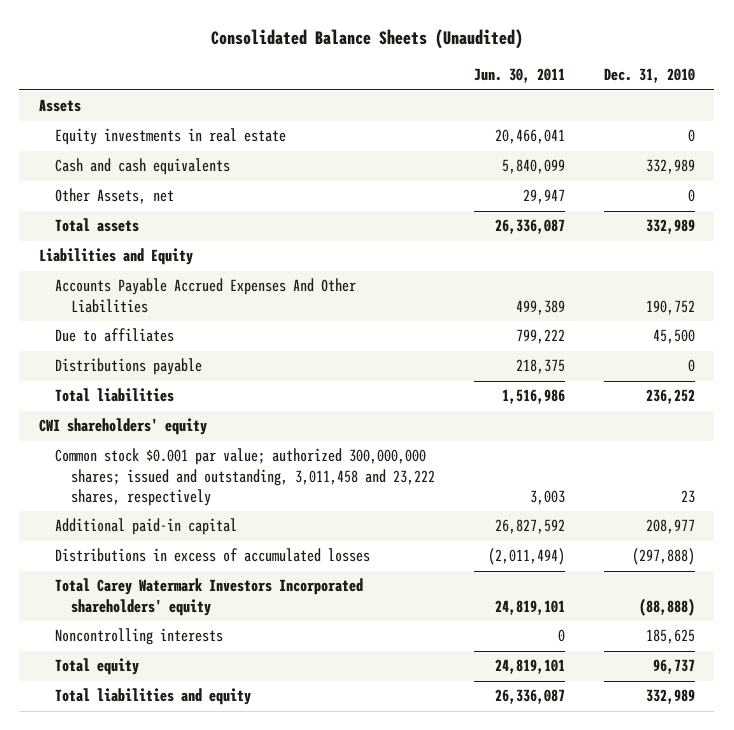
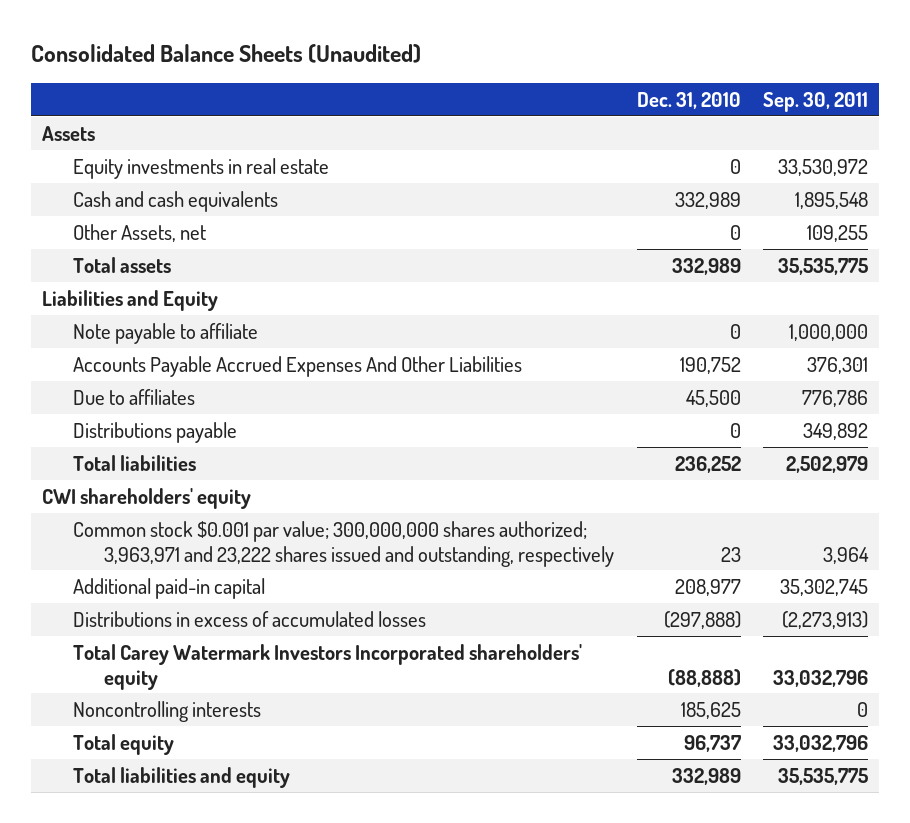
[473,68,565,84] Jun. 30, 2011 -> none
none -> [763,91,869,112] Sep. 30, 2011
none -> [72,322,258,344] Note payable to affiliate
[54,448,435,506] Common stock $0.001 par value; authorized 300,000,000 shares; issued and outstanding, 3,011,458 and 23,222 shares, respectively -> [72,520,615,567] Common stock $0.001 par value; 300,000,000 shares authorized; 3,963,971 and 23,222 shares issued and outstanding, respectively

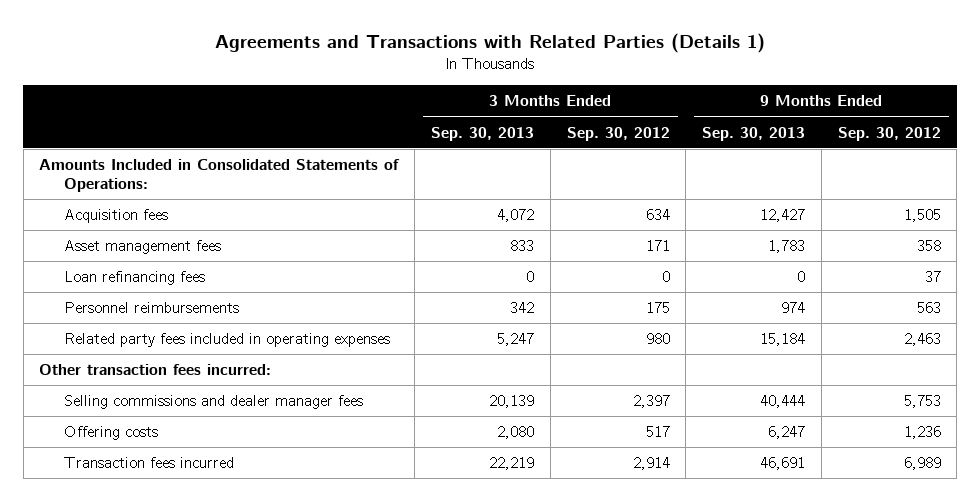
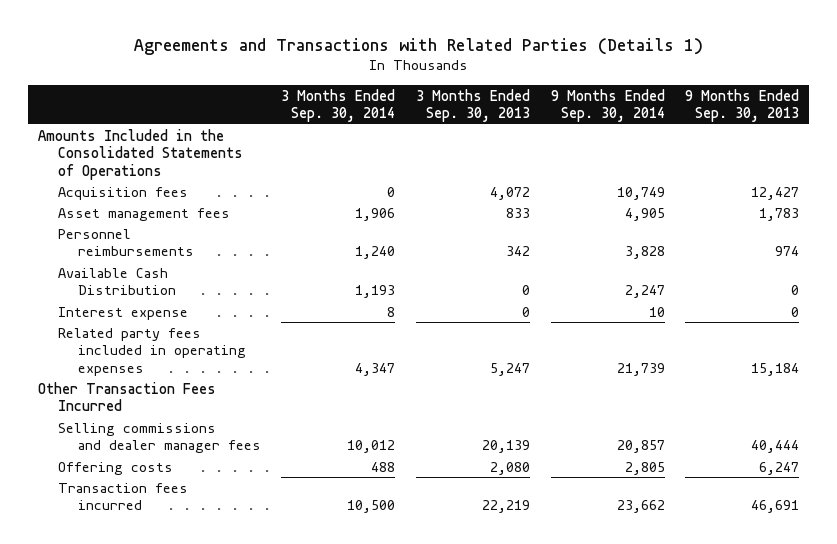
[566,126,670,141] Sep. 30, 2012 -> none
[837,126,941,141] Sep. 30, 2012 -> none
none -> [281,88,396,123] 3 Months Ended Sep. 30, 2014
none -> [550,88,665,123] 9 Months Ended Sep. 30, 2014
[39,159,401,192] Amounts Included in Consolidated Statements of Operations: -> [38,128,243,180] Amounts Included in the Consolidated Statements of Operations
[63,271,205,286] Loan refinancing fees -> none
none -> [57,267,176,296] Available Cash Distribution
none -> [57,306,188,320] Interest expense
[39,364,272,376] Other transaction fees incurred: -> [38,381,217,412] Other Transaction Fees Incurred

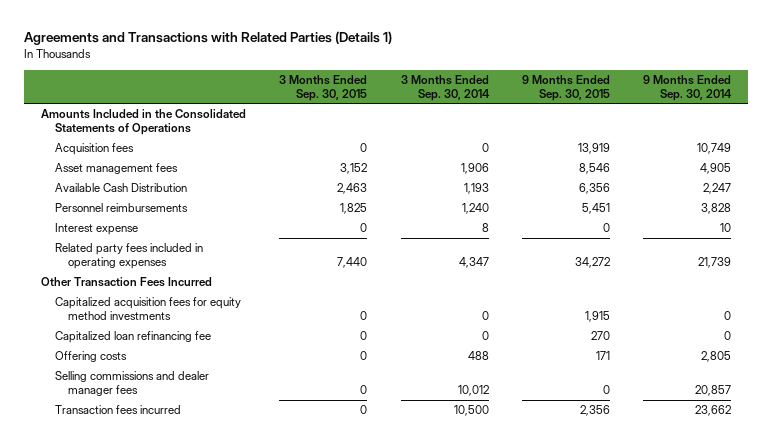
[415,88,530,123] 3 Months Ended Sep. 30, 2013 -> none
[685,88,800,123] 9 Months Ended Sep. 30, 2013 -> none
none -> [279,74,368,101] 3 Months Ended Sep. 30, 2015
none -> [522,74,611,101] 9 Months Ended Sep. 30, 2015
[57,228,194,257] Personnel reimbursements -> [54,203,188,213] Personnel reimbursements
none -> [54,297,241,321] Capitalized acquisition fees for equity method investments
none -> [54,331,211,344] Capitalized loan refinancing fee
[57,422,261,454] Selling commissions and dealer manager fees -> [54,371,209,397] Selling commissions and dealer manager fees

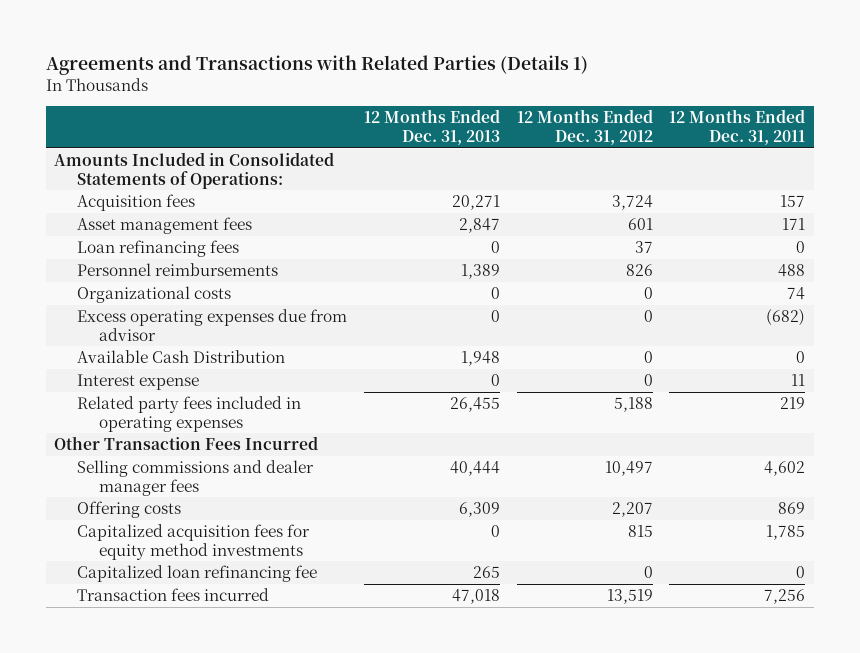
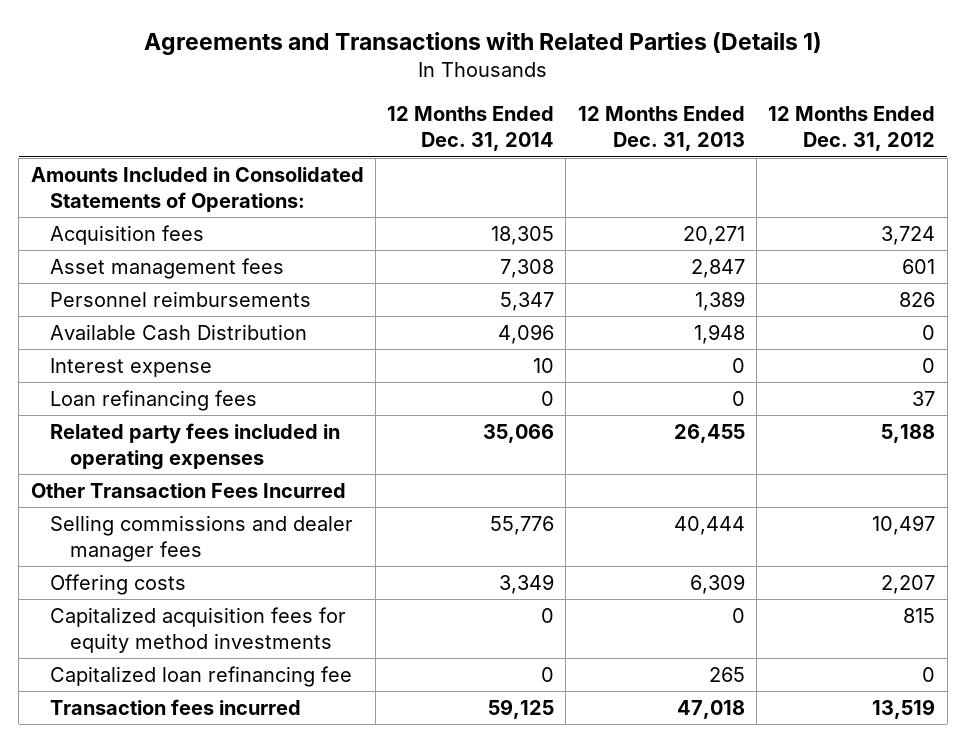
[669,109,806,145] 12 Months Ended Dec. 31, 2011 -> none
none -> [387,106,555,152] 12 Months Ended Dec. 31, 2014
[76,285,231,303] Organizational costs -> none
[76,308,347,341] Excess operating expenses due from advisor -> none
[76,239,239,257] Loan refinancing fees -> [50,389,258,411] Loan refinancing fees

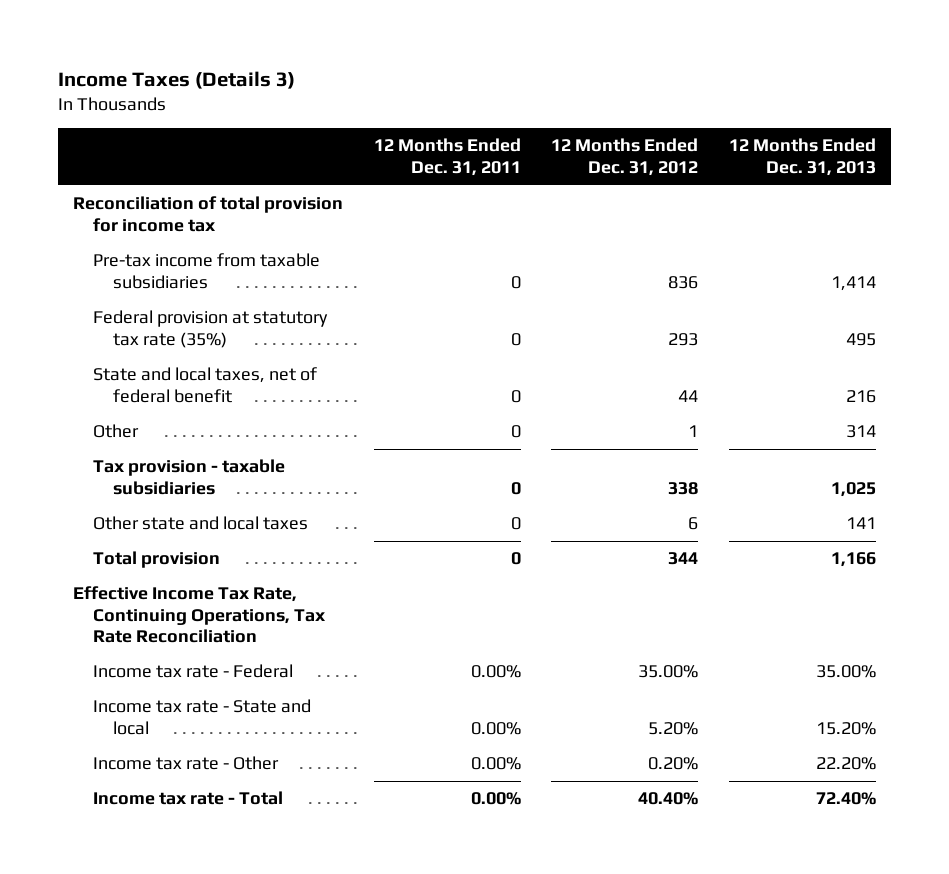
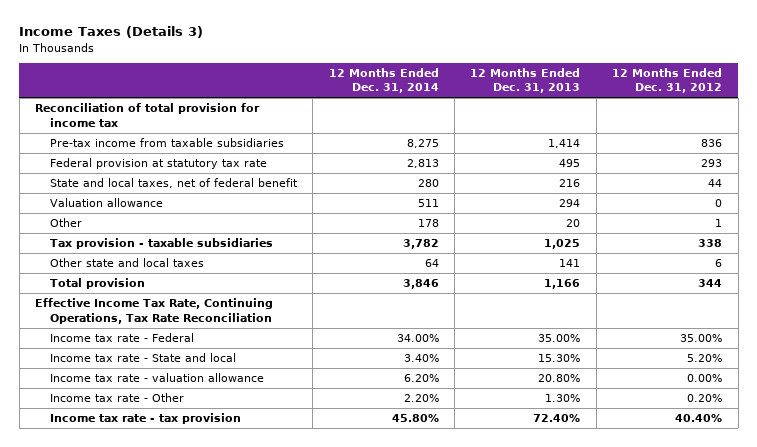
[373,138,521,176] 12 Months Ended Dec. 31, 2011 -> none
none -> [328,68,439,94] 12 Months Ended Dec. 31, 2014
[93,310,329,348] Federal provision at statutory tax rate (35%) -> [49,158,267,170] Federal provision at statutory tax rate
none -> [49,198,163,208] Valuation allowance
[846,425,877,439] 314 -> [566,219,581,228] 20
[816,721,877,735] 15.20% -> [538,354,581,363] 15.30%
none -> [49,373,264,383] Income tax rate - valuation allowance
[816,757,877,771] 22.20% -> [545,394,581,403] 1.30%
[93,791,284,806] Income tax rate - Total -> [49,413,241,425] Income tax rate - tax provision

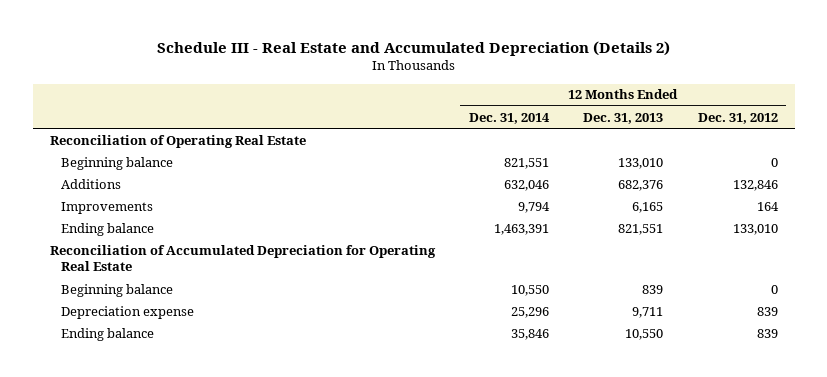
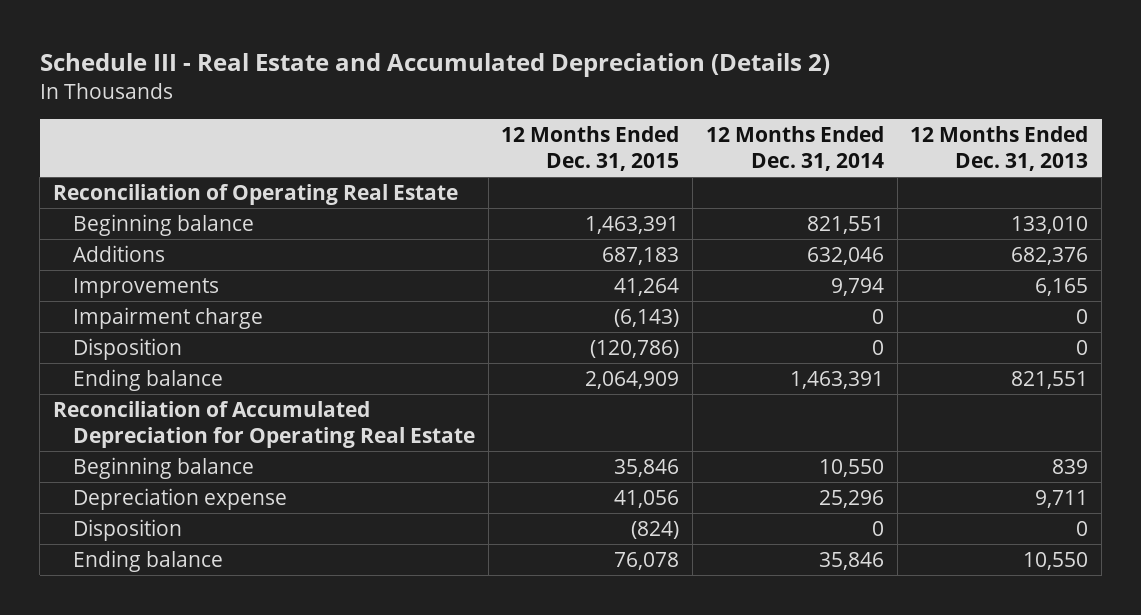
[697,112,778,124] Dec. 31, 2012 -> none
none -> [501,125,680,171] 12 Months Ended Dec. 31, 2015
none -> [72,306,263,329] Impairment charge
none -> [72,337,182,360] Disposition
none -> [72,518,182,541] Disposition

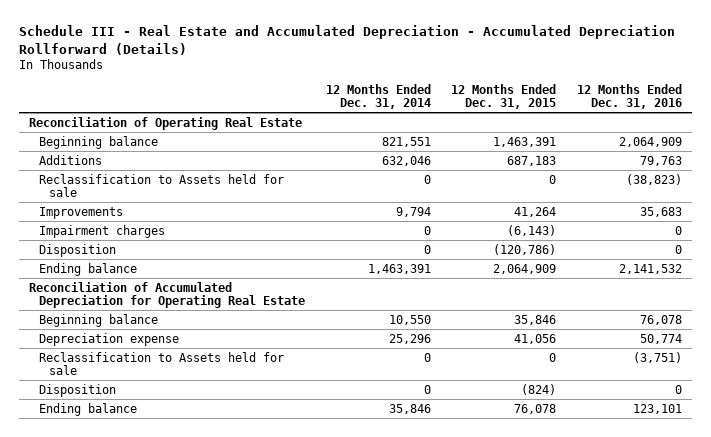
[39,53,830,78] Schedule III - Real Estate and Accumulated Depreciation (Details 2) -> [18,25,675,55] Schedule III - Real Estate and Accumulated Depreciation - Accumulated Depreciation Rollforward (Details)
[910,125,1089,171] 12 Months Ended Dec. 31, 2013 -> none
none -> [576,84,682,110] 12 Months Ended Dec. 31, 2016
none -> [39,173,285,197] Reclassification to Assets held for sale
[72,306,263,329] Impairment charge -> [39,224,166,238] Impairment charges
none -> [39,351,285,375] Reclassification to Assets held for sale

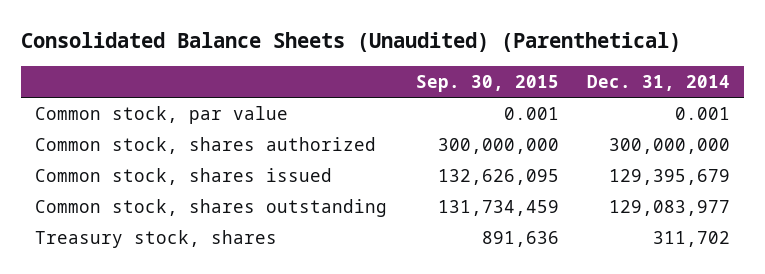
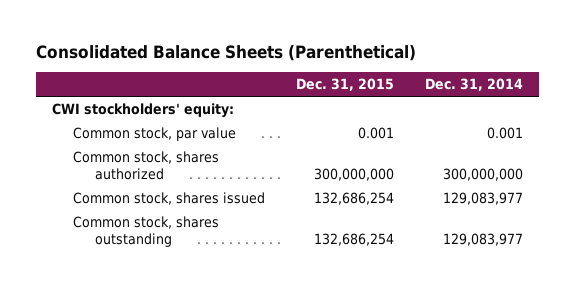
[21,32,682,53] Consolidated Balance Sheets (Unaudited) (Parenthetical) -> [36,45,417,62] Consolidated Balance Sheets (Parenthetical)
[415,75,559,93] Sep. 30, 2015 -> none
none -> [296,78,395,92] Dec. 31, 2015
none -> [51,103,234,119] CWI stockholders' equity:
[608,169,730,186] 129,395,679 -> [443,192,524,206] 129,083,977
[35,230,278,249] Treasury stock, shares -> none

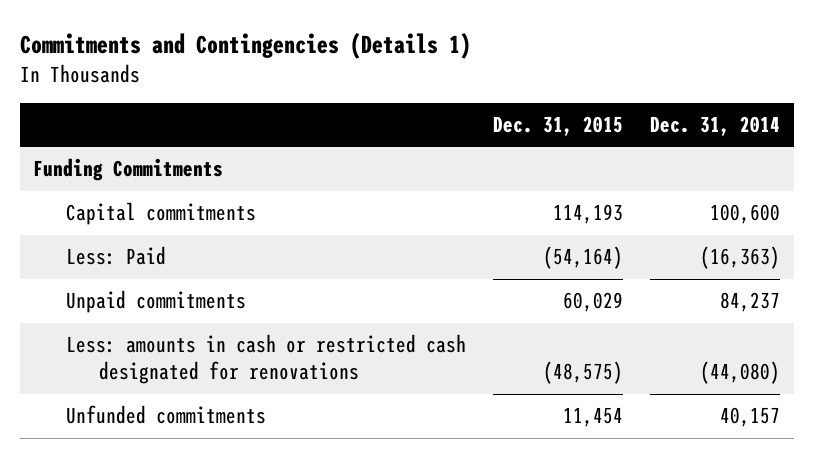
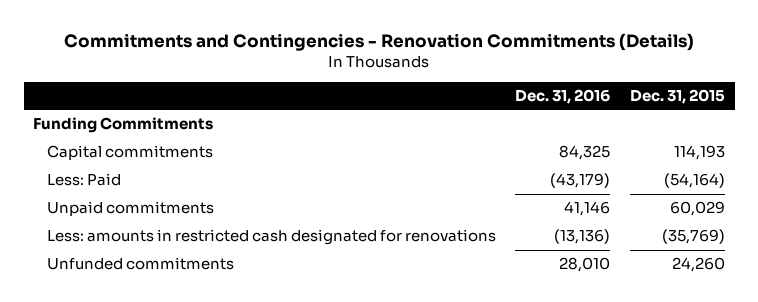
[19,31,471,59] Commitments and Contingencies (Details 1) -> [64,32,695,51] Commitments and Contingencies - Renovation Commitments (Details)
[650,116,781,137] Dec. 31, 2014 -> none
none -> [515,88,611,104] Dec. 31, 2016
[66,334,467,385] Less: amounts in cash or restricted cash designated for renovations -> [46,229,496,246] Less: amounts in restricted cash designated for renovations
[543,361,624,385] (48,575) -> [661,229,725,245] (35,769)
[563,407,624,428] 11,454 -> [671,257,725,273] 24,260

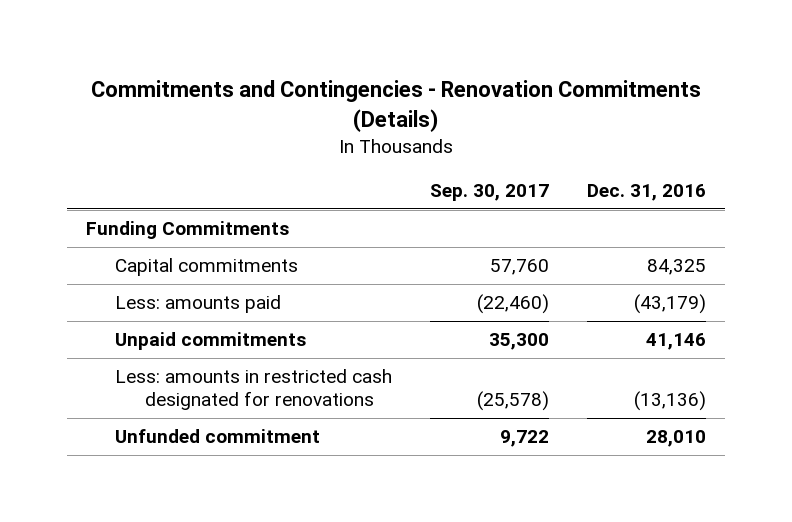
[629,88,725,104] Dec. 31, 2015 -> none
none -> [430,184,550,202] Sep. 30, 2017
[46,173,121,187] Less: Paid -> [115,295,282,314] Less: amounts paid
[46,257,234,271] Unfunded commitments -> [115,429,321,444] Unfunded commitment

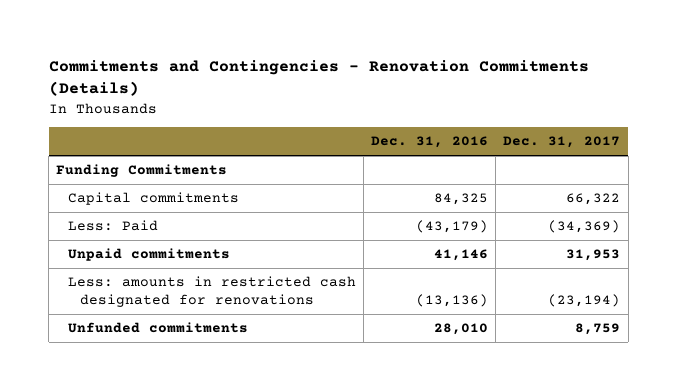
[430,184,550,202] Sep. 30, 2017 -> none
none -> [503,136,621,149] Dec. 31, 2017
[115,295,282,314] Less: amounts paid -> [68,220,159,232] Less: Paid
[115,429,321,444] Unfunded commitment -> [68,322,249,334] Unfunded commitments

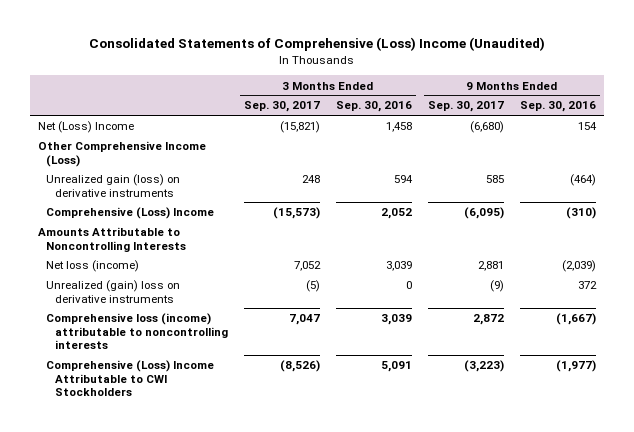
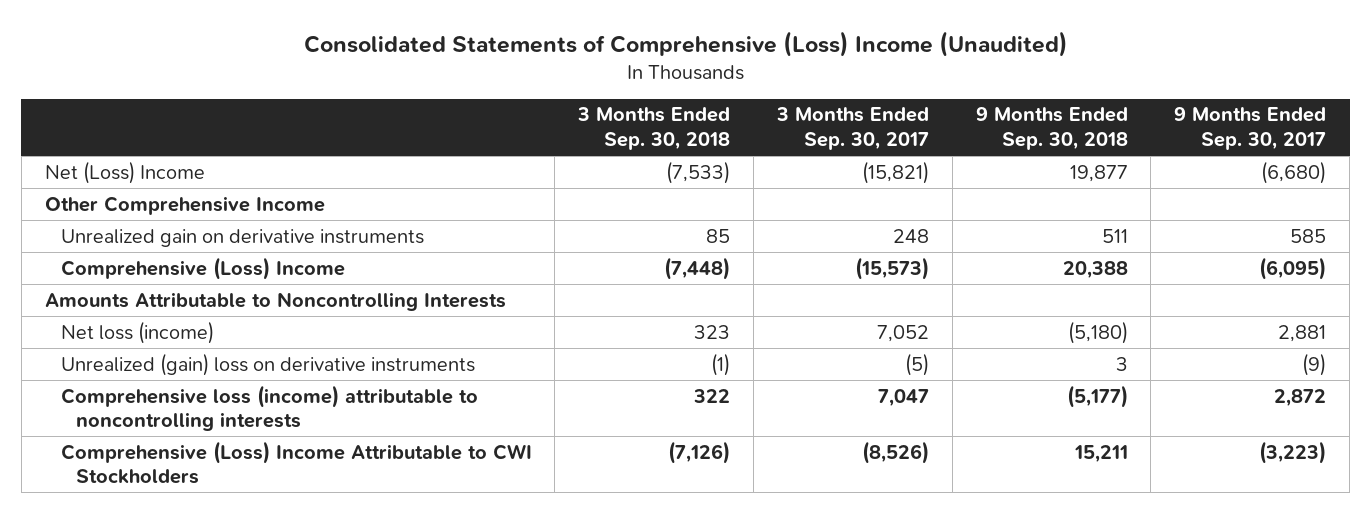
[335,101,412,113] Sep. 30, 2016 -> none
[520,101,597,113] Sep. 30, 2016 -> none
none -> [577,107,731,151] 3 Months Ended Sep. 30, 2018
none -> [975,107,1128,151] 9 Months Ended Sep. 30, 2018
[38,141,207,167] Other Comprehensive Income (Loss) -> [44,195,325,215] Other Comprehensive Income
[46,174,181,197] Unrealized gain (loss) on derivative instruments -> [60,228,424,247] Unrealized gain on derivative instruments

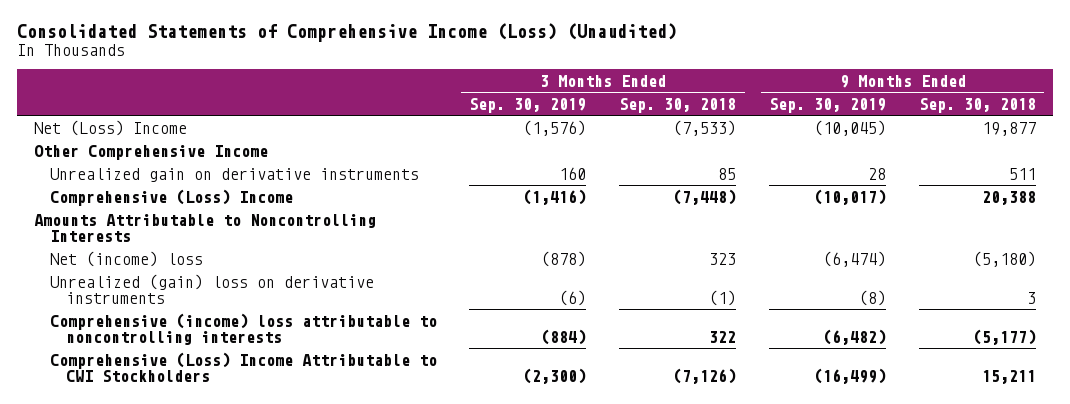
[303,31,1068,58] Consolidated Statements of Comprehensive (Loss) Income (Unaudited) -> [17,22,678,42] Consolidated Statements of Comprehensive Income (Loss) (Unaudited)
[775,107,929,151] 3 Months Ended Sep. 30, 2017 -> none
[1174,107,1327,151] 9 Months Ended Sep. 30, 2017 -> none
none -> [469,97,587,113] Sep. 30, 2019
none -> [769,97,887,113] Sep. 30, 2019
[60,320,214,344] Net loss (income) -> [49,250,203,267] Net (income) loss
[60,384,478,432] Comprehensive loss (income) attributable to noncontrolling interests -> [49,312,437,345] Comprehensive (income) loss attributable to noncontrolling interests

